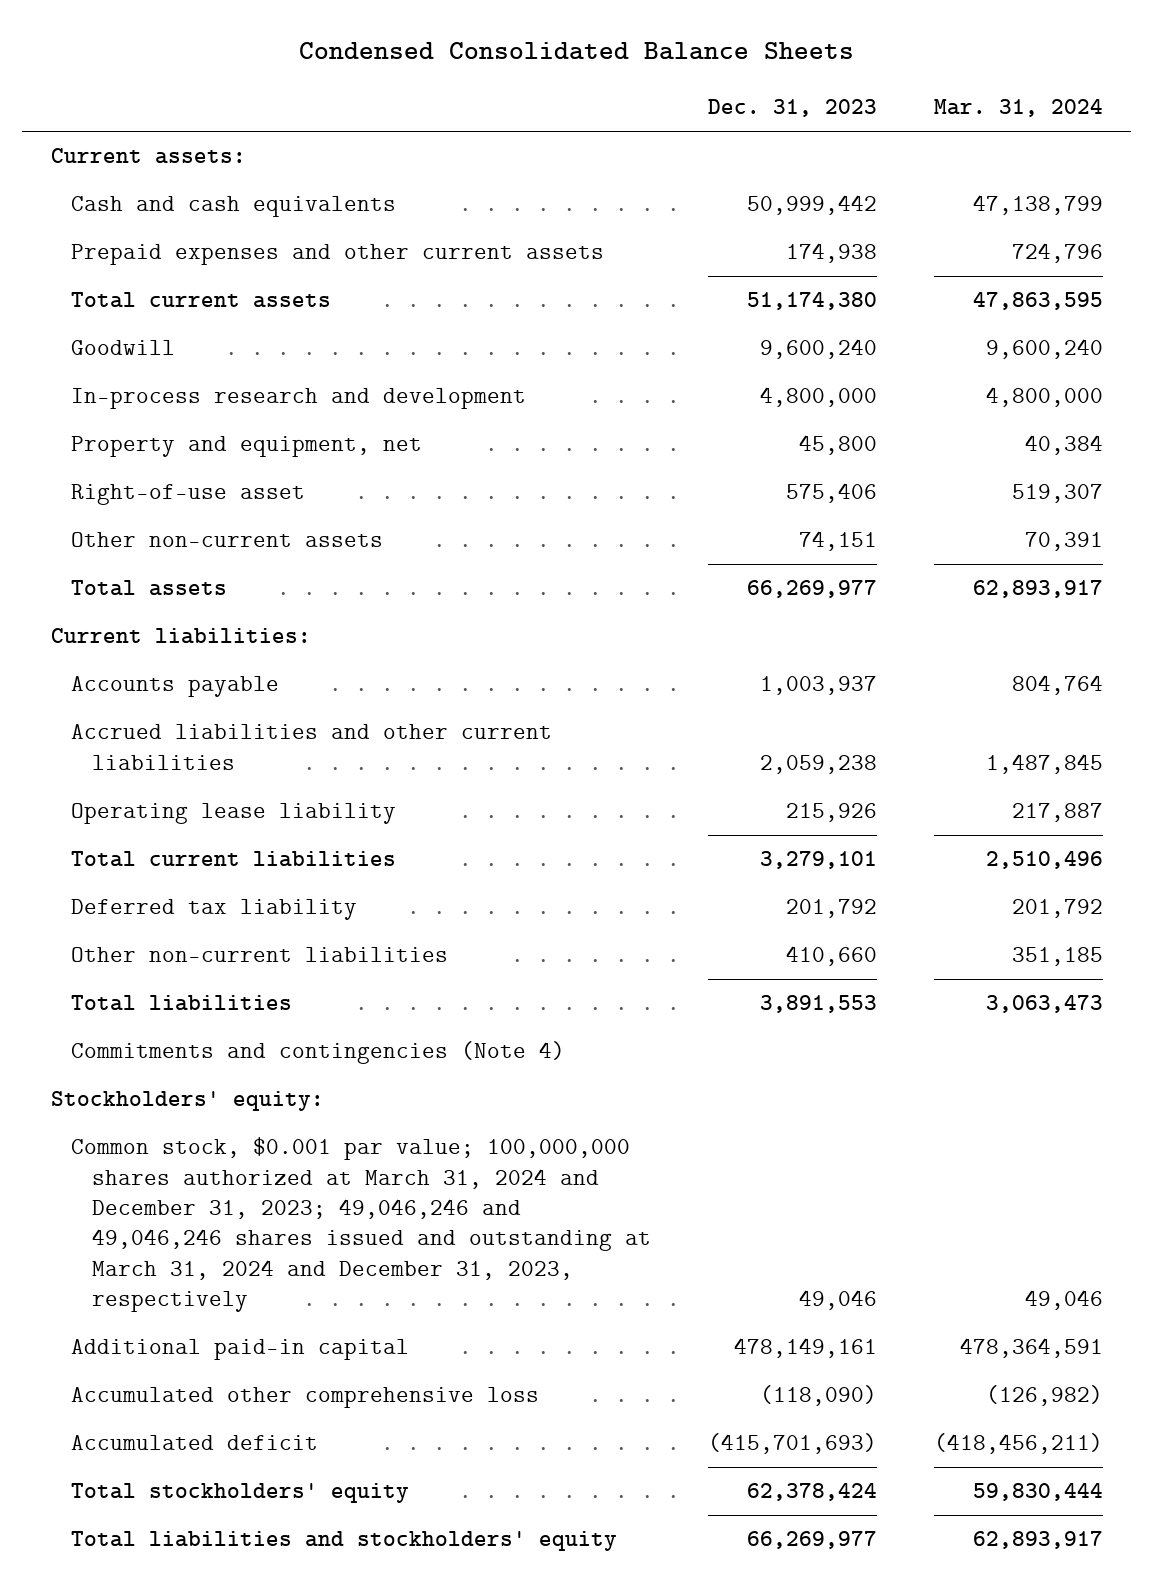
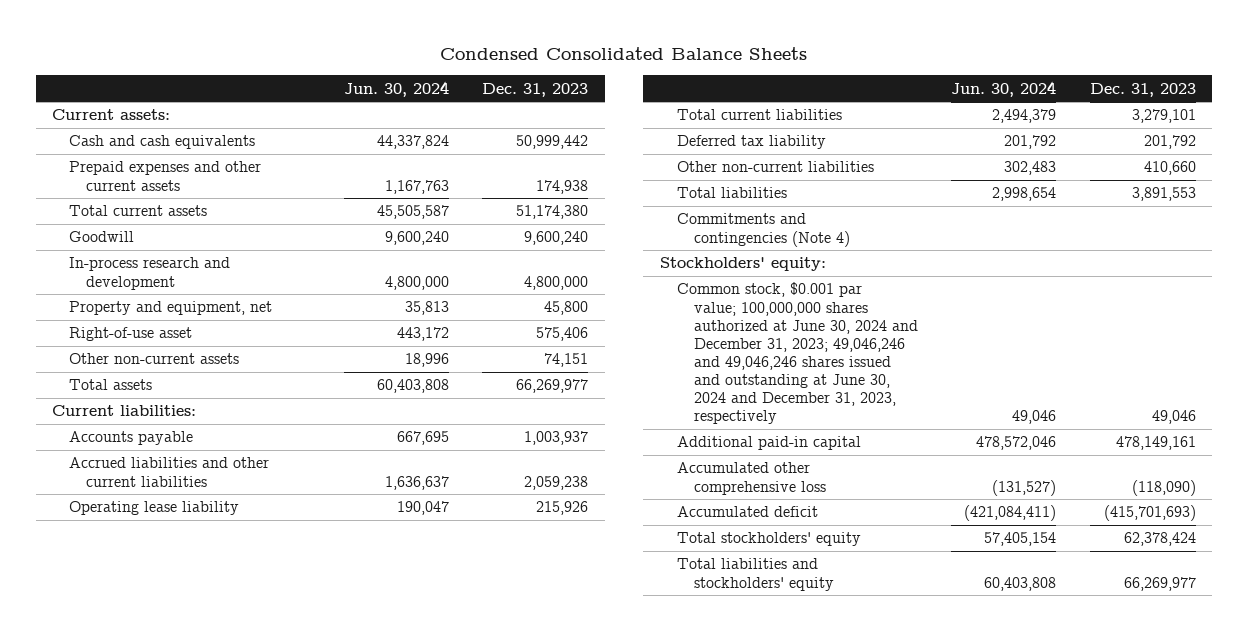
[933,99,1103,118] Mar. 31, 2024 -> none
none -> [343,80,449,97] Jun. 30, 2024
[71,1137,652,1312] Common stock, $0.001 par value; 100,000,000 shares authorized at March 31, 2024 and December 31, 2023; 49,046,246 and 49,046,246 shares issued and outstanding at March 31, 2024 and December 31, 2023, respectively -> [677,282,919,424] Common stock, $0.001 par value; 100,000,000 shares authorized at June 30, 2024 and December 31, 2023; 49,046,246 and 49,046,246 shares issued and outstanding at June 30, 2024 and December 31, 2023, respectively

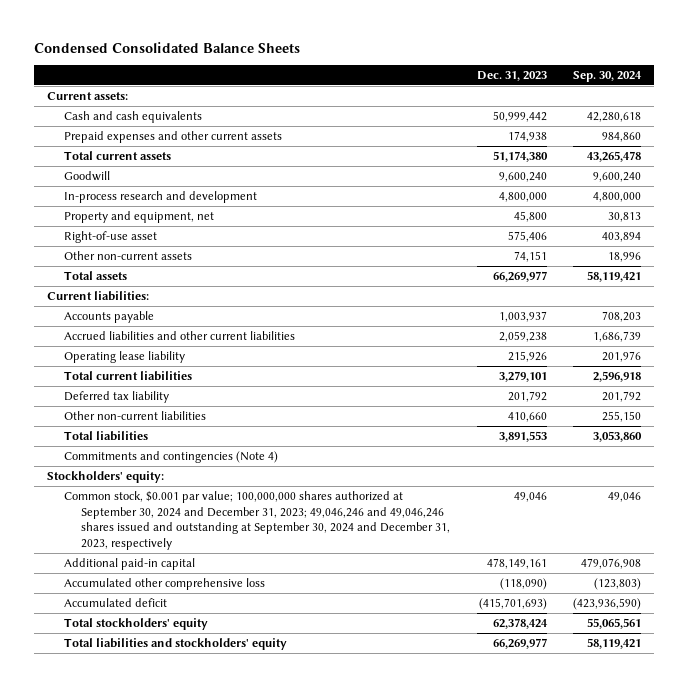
[343,80,449,97] Jun. 30, 2024 -> none
none -> [572,71,642,83] Sep. 30, 2024
[677,282,919,424] Common stock, $0.001 par value; 100,000,000 shares authorized at June 30, 2024 and December 31, 2023; 49,046,246 and 49,046,246 shares issued and outstanding at June 30, 2024 and December 31, 2023, respectively -> [64,490,451,551] Common stock, $0.001 par value; 100,000,000 shares authorized at September 30, 2024 and December 31, 2023; 49,046,246 and 49,046,246 shares issued and outstanding at September 30, 2024 and December 31, 2023, respectively

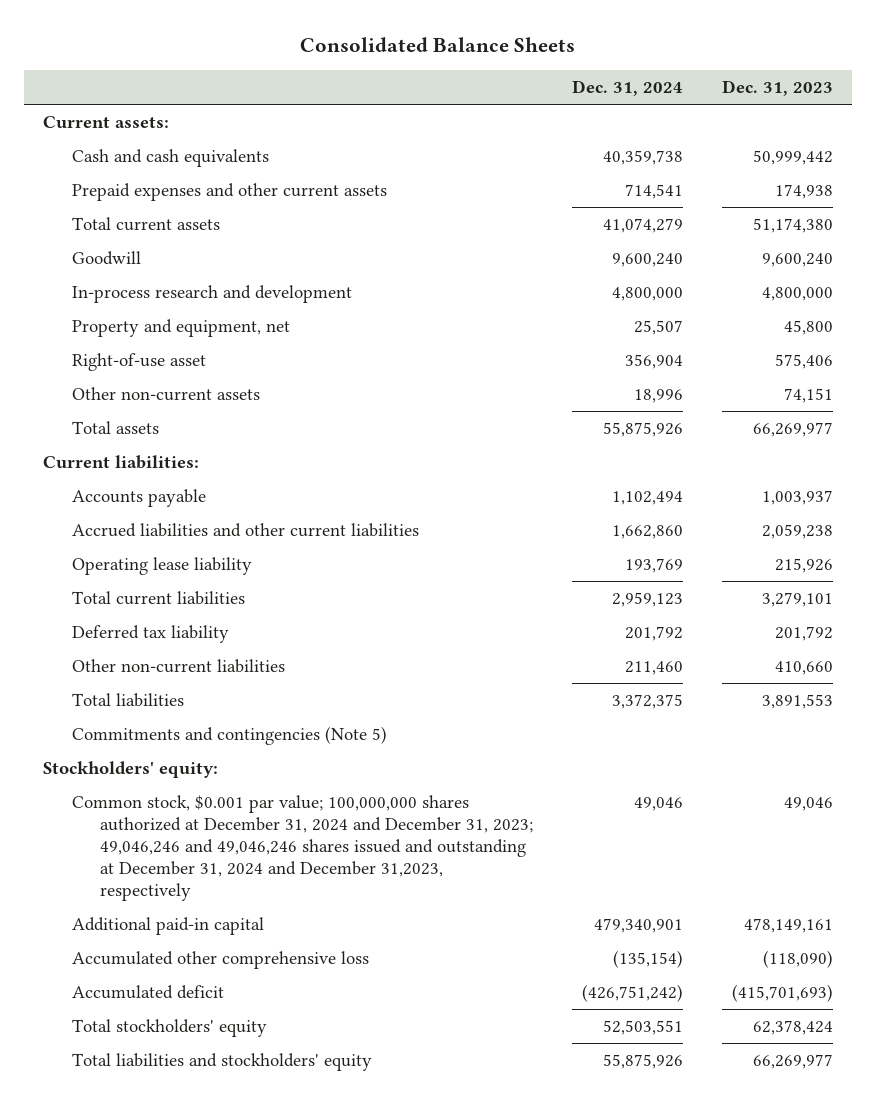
[33,42,300,54] Condensed Consolidated Balance Sheets -> [299,37,575,53] Consolidated Balance Sheets
[572,71,642,83] Sep. 30, 2024 -> none
none -> [571,80,683,97] Dec. 31, 2024
[64,450,279,463] Commitments and contingencies (Note 4) -> [71,725,387,745] Commitments and contingencies (Note 5)
[64,490,451,551] Common stock, $0.001 par value; 100,000,000 shares authorized at September 30, 2024 and December 31, 2023; 49,046,246 and 49,046,246 shares issued and outstanding at September 30, 2024 and December 31, 2023, respectively -> [71,794,534,901] Common stock, $0.001 par value; 100,000,000 shares authorized at December 31, 2024 and December 31, 2023; 49,046,246 and 49,046,246 shares issued and outstanding at December 31, 2024 and December 31,2023, respectively

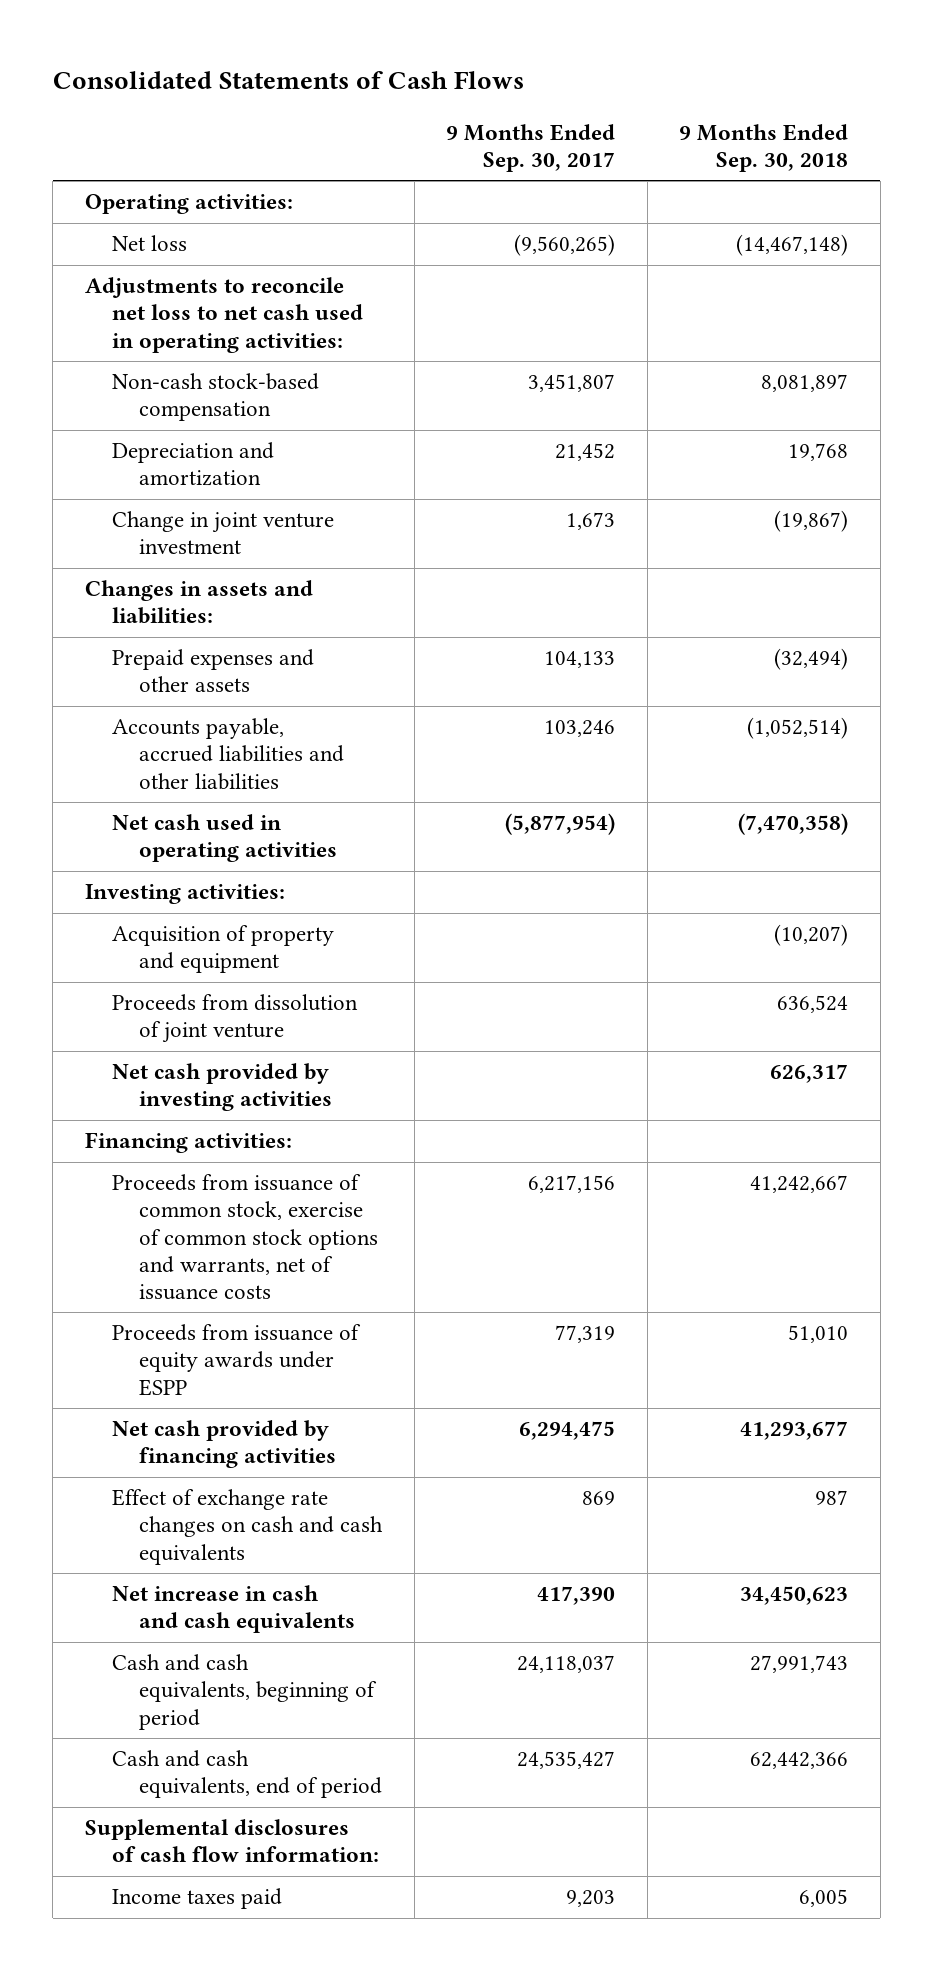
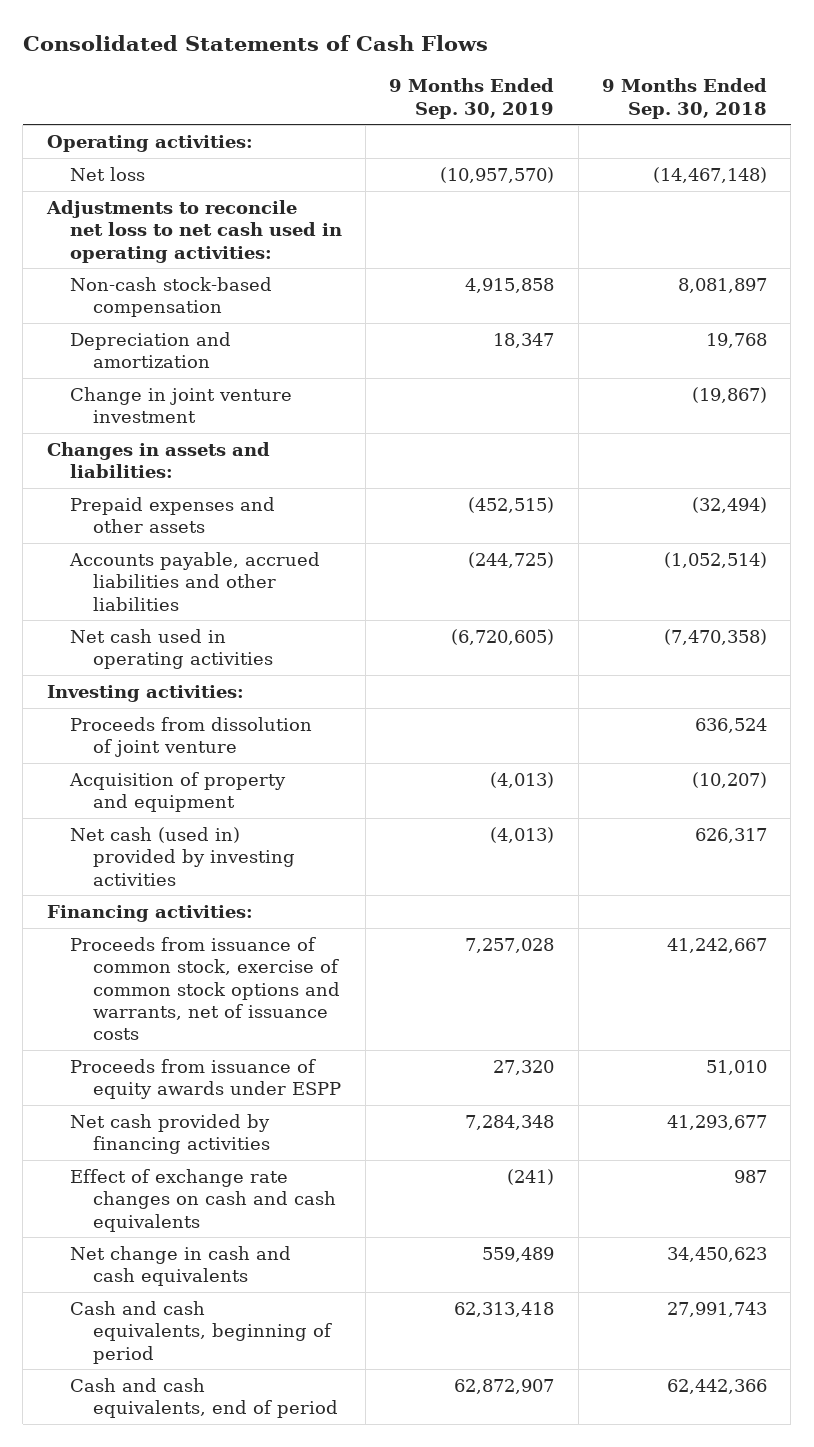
[446,124,616,173] 9 Months Ended Sep. 30, 2017 -> none
none -> [389,78,555,119] 9 Months Ended Sep. 30, 2019
[112,925,335,974] Acquisition of property and equipment -> [68,772,286,813] Acquisition of property and equipment
[112,1063,333,1112] Net cash provided by investing activities -> [69,827,296,886] Net cash (used in) provided by investing activities
[112,1585,356,1634] Net increase in cash and cash equivalents -> [69,1246,291,1287] Net change in cash and cash equivalents
[84,1819,380,1863] Supplemental disclosures of cash flow information: -> none
[112,1888,283,1910] Income taxes paid -> none

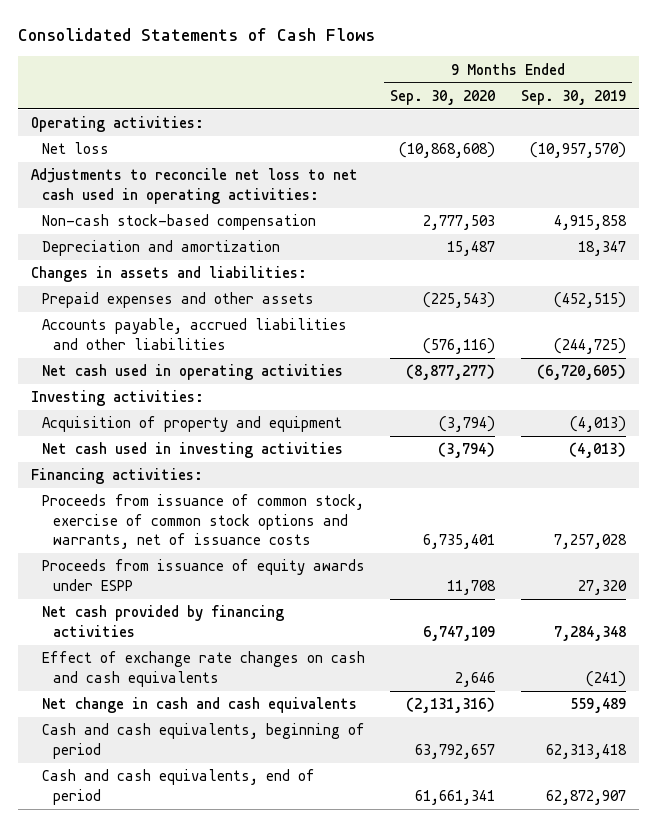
[601,78,767,119] 9 Months Ended Sep. 30, 2018 -> none
none -> [390,89,496,105] Sep. 30, 2020
[69,387,292,424] Change in joint venture investment -> none
[69,717,312,758] Proceeds from dissolution of joint venture -> none
[69,827,296,886] Net cash (used in) provided by investing activities -> [41,442,343,459] Net cash used in investing activities

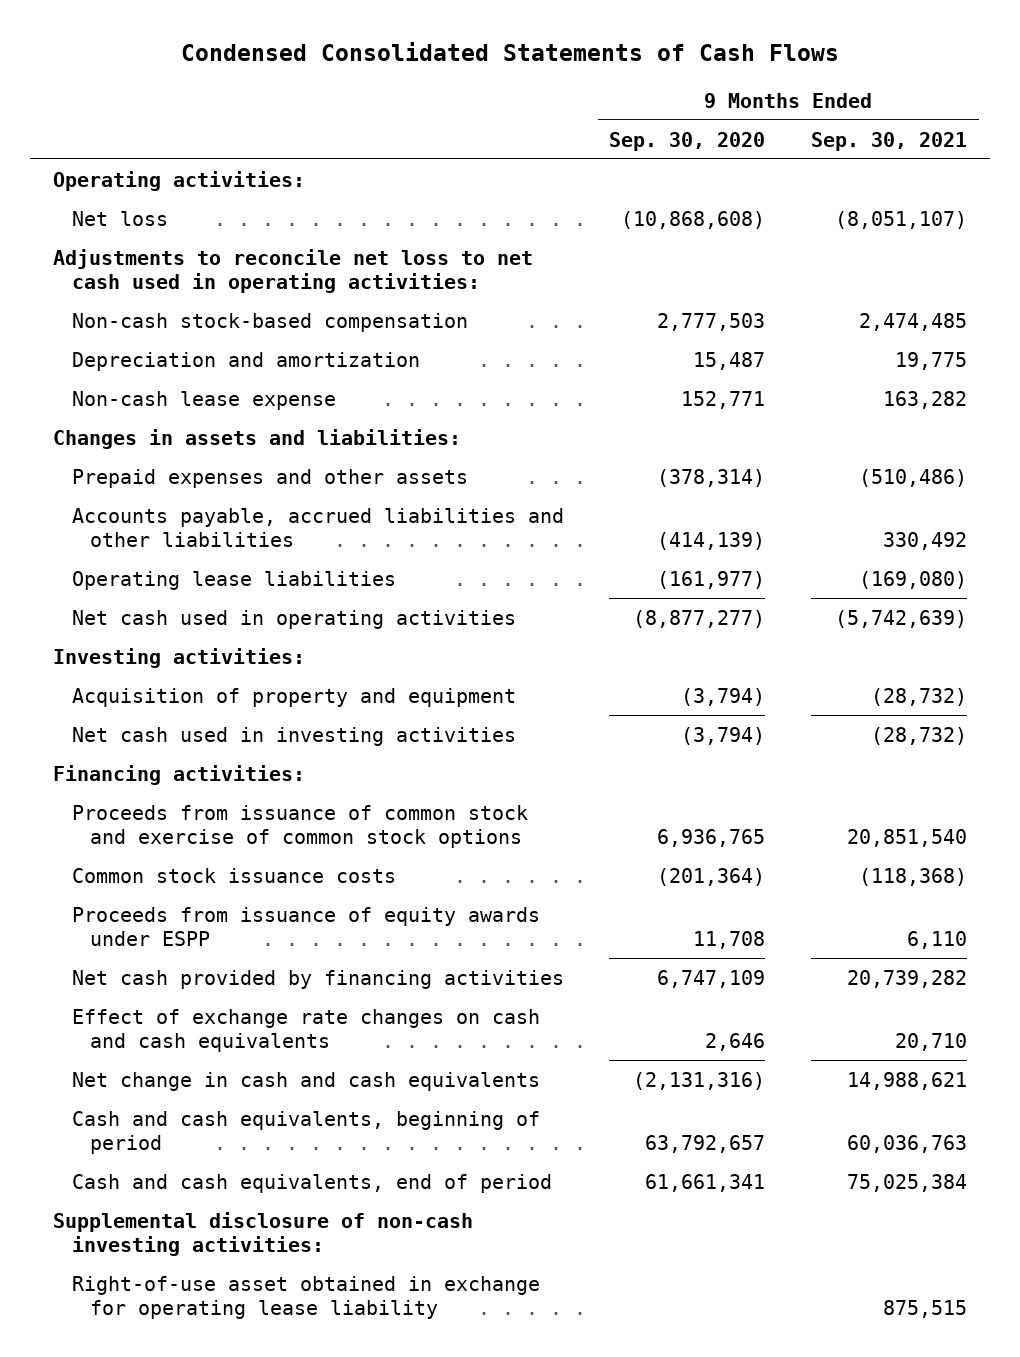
[17,28,375,42] Consolidated Statements of Cash Flows -> [181,41,840,61] Condensed Consolidated Statements of Cash Flows
[521,89,627,105] Sep. 30, 2019 -> none
none -> [811,131,968,151] Sep. 30, 2021
none -> [71,390,336,410] Non-cash lease expense
[423,292,496,309] (225,543) -> [657,468,766,487] (378,314)
[423,337,496,354] (576,116) -> [657,532,766,551] (414,139)
none -> [71,570,396,590] Operating lease liabilities
[41,494,364,550] Proceeds from issuance of common stock, exercise of common stock options and warrants, net of issuance costs -> [71,804,528,849] Proceeds from issuance of common stock and exercise of common stock options
[423,534,496,550] 6,735,401 -> [657,829,766,848] 6,936,765
none -> [71,867,396,883] Common stock issuance costs
none -> [53,1211,474,1257] Supplemental disclosure of non-cash investing activities:
none -> [71,1275,540,1320] Right-of-use asset obtained in exchange for operating lease liability

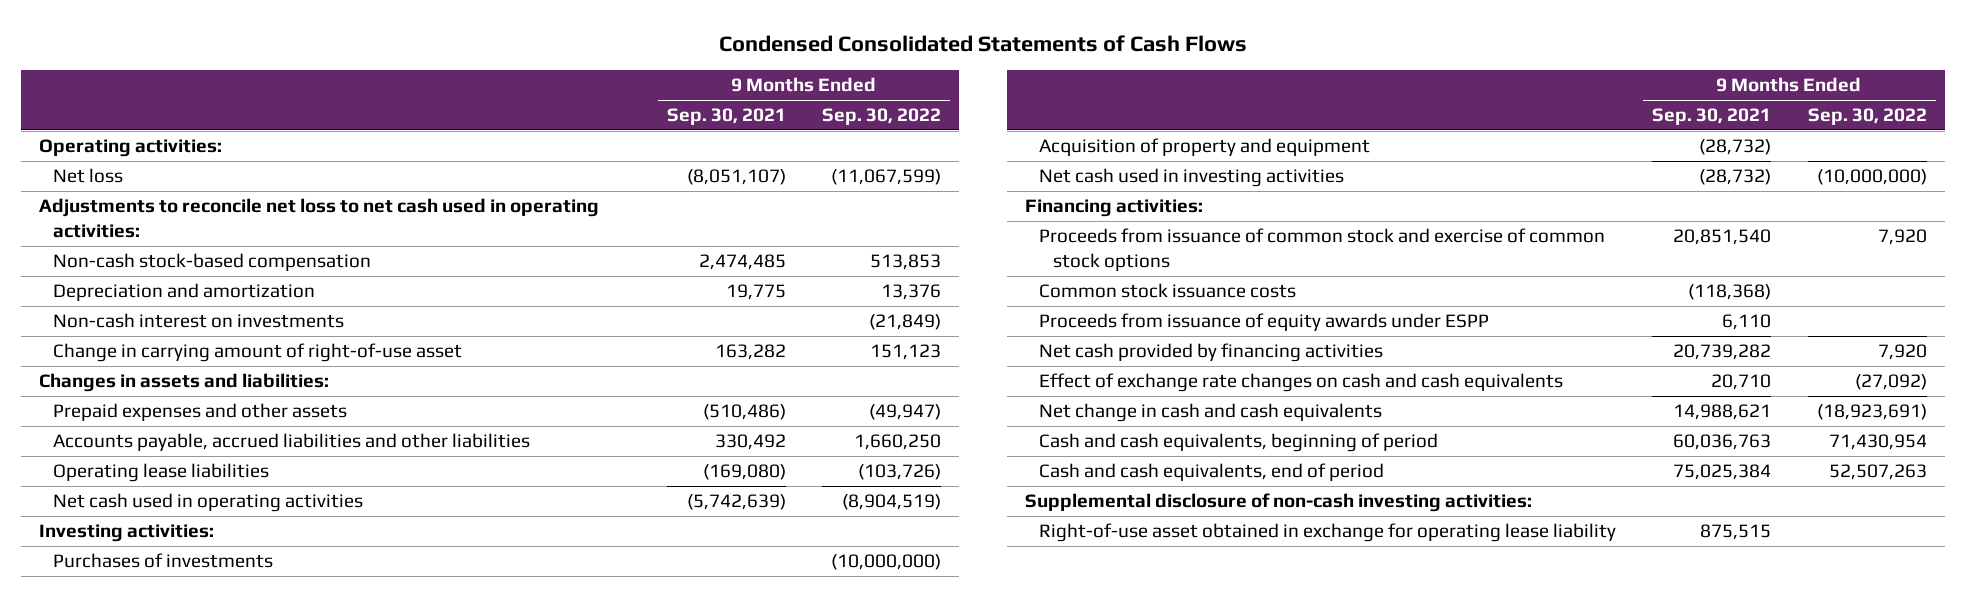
[609,131,766,151] Sep. 30, 2020 -> none
none -> [821,108,941,126] Sep. 30, 2022
none -> [53,313,345,329] Non-cash interest on investments
[71,390,336,410] Non-cash lease expense -> [53,343,463,363] Change in carrying amount of right-of-use asset
none -> [53,553,274,569] Purchases of investments

